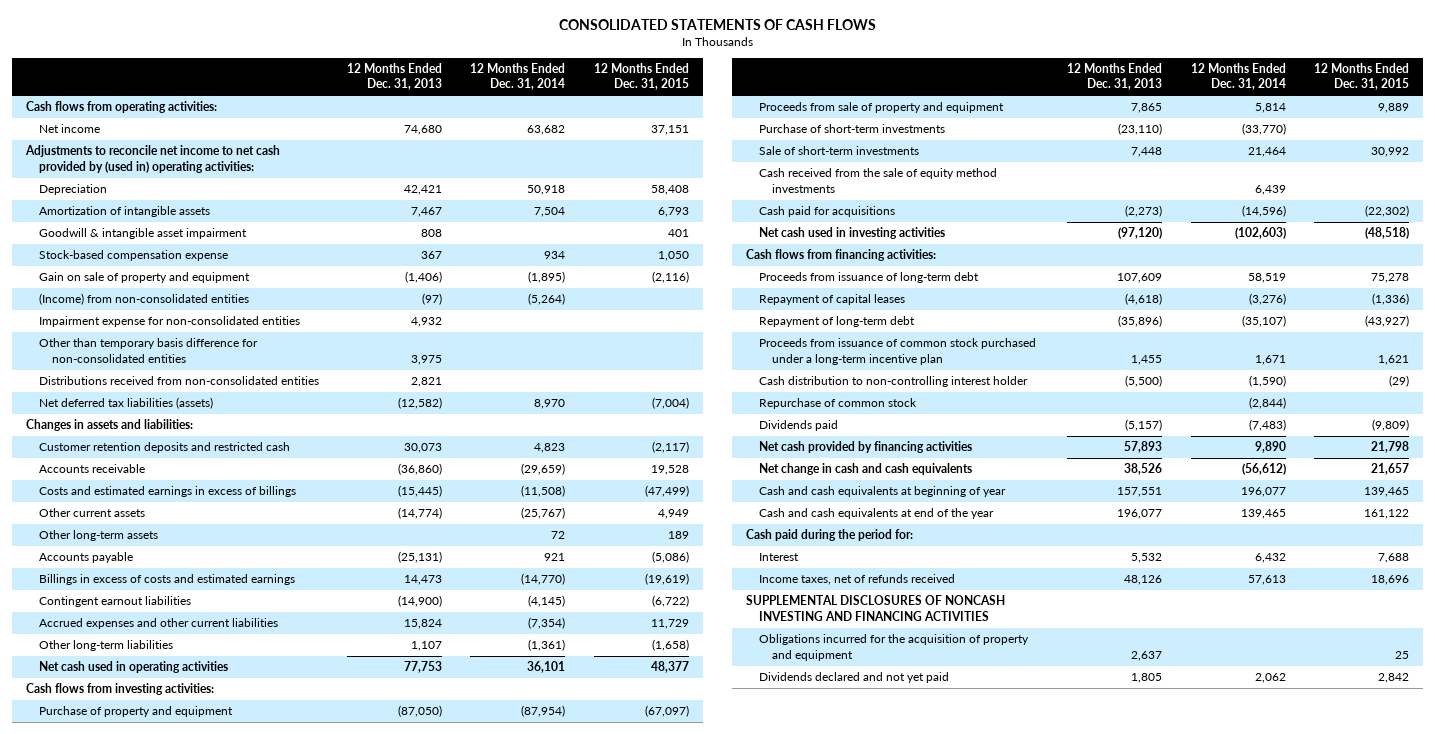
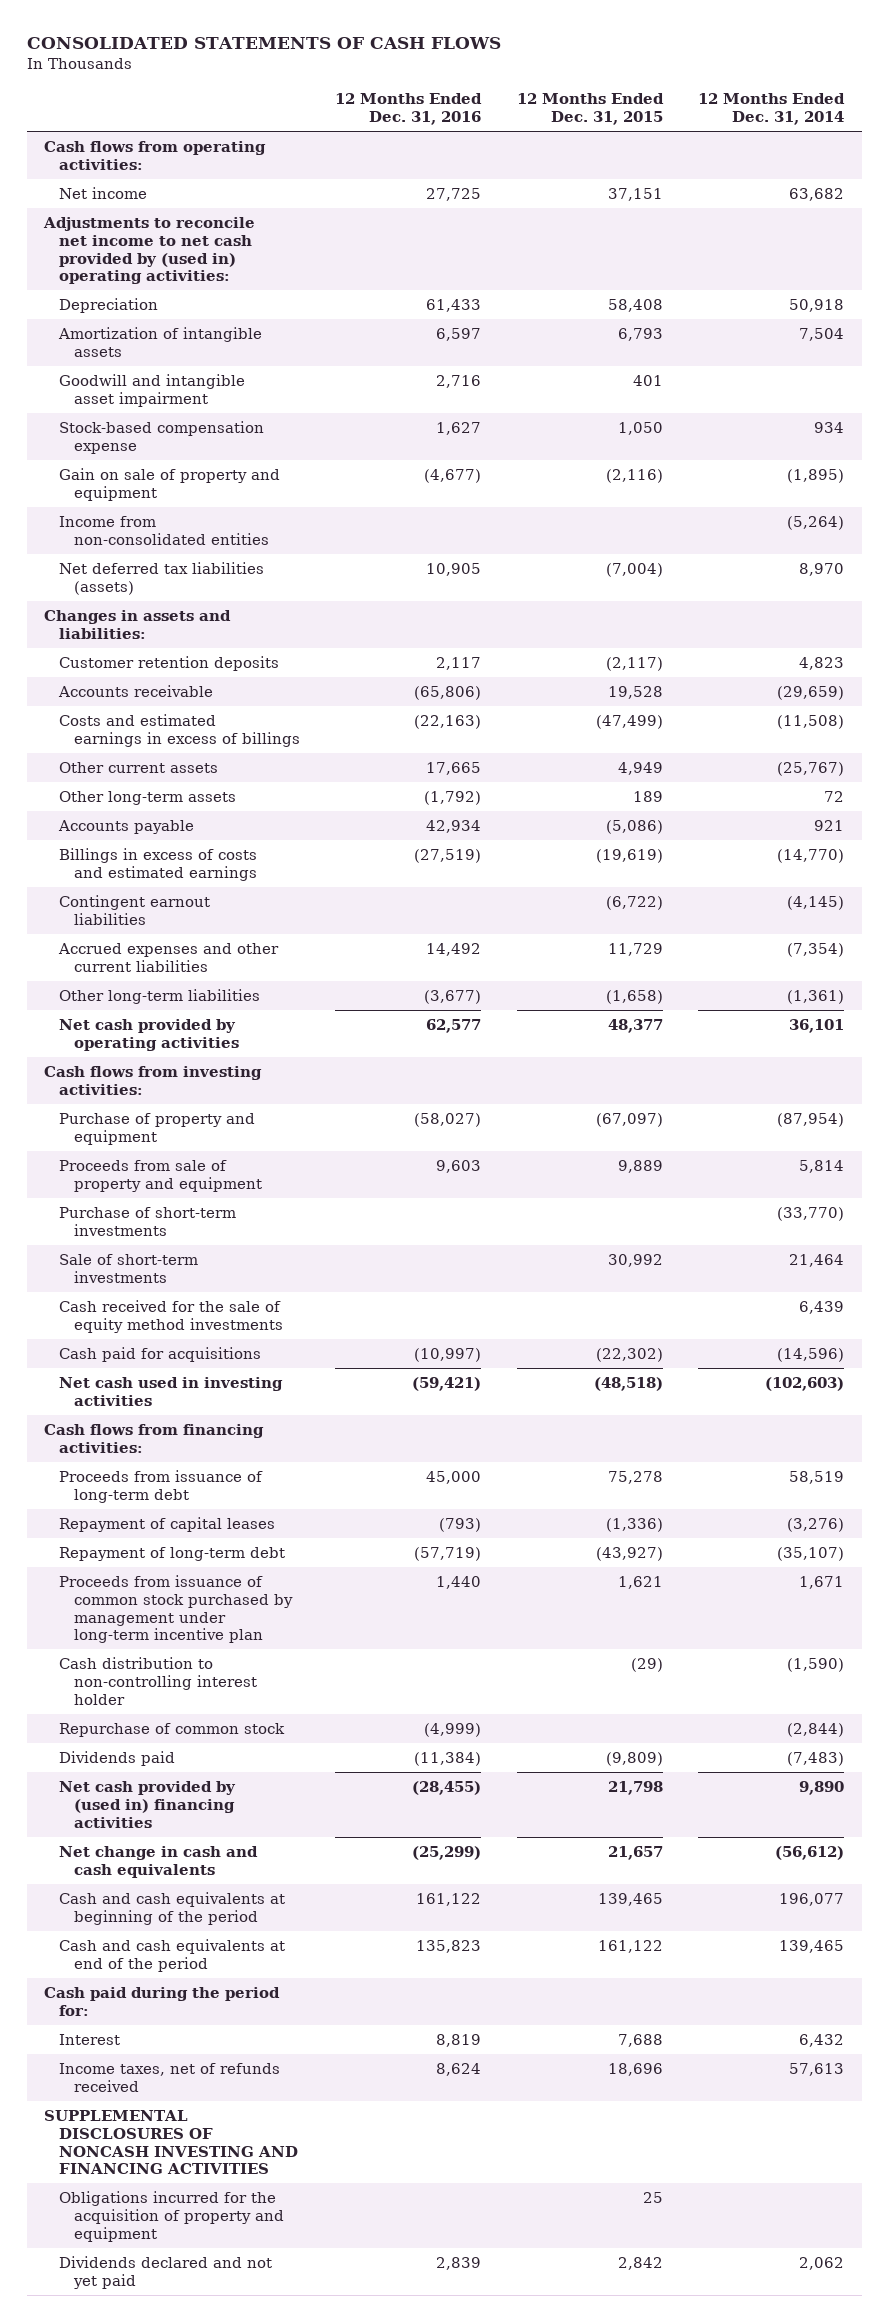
[347,63,443,91] 12 Months Ended Dec. 31, 2013 -> none
none -> [335,93,483,125] 12 Months Ended Dec. 31, 2016
[38,228,247,240] Goodwill & intangible asset impairment -> [59,374,246,407] Goodwill and intangible asset impairment
[38,316,300,328] Impairment expense for non-consolidated entities -> none
[38,338,258,363] Other than temporary basis difference for non-consolidated entities -> none
[38,376,319,386] Distributions received from non-consolidated entities -> none
[38,293,249,306] (Income) from non-consolidated entities -> [59,516,269,545] Income from non-consolidated entities
[38,442,290,454] Customer retention deposits and restricted cash -> [59,656,280,672] Customer retention deposits
[38,661,228,674] Net cash used in operating activities -> [59,1019,239,1051] Net cash provided by operating activities
[759,168,998,193] Cash received from the sale of equity method investments -> [59,1300,283,1333] Cash received for the sale of equity method investments
[759,338,1037,365] Proceeds from issuance of common stock purchased under a long-term incentive plan -> [59,1575,293,1644] Proceeds from issuance of common stock purchased by management under long-term incentive plan
[759,441,973,454] Net cash provided by financing activities -> [59,1781,237,1828] Net cash provided by (used in) financing activities
[759,486,1007,498] Cash and cash equivalents at beginning of year -> [59,1892,286,1925] Cash and cash equivalents at beginning of the period
[759,508,995,520] Cash and cash equivalents at end of the year -> [59,1939,286,1972] Cash and cash equivalents at end of the period

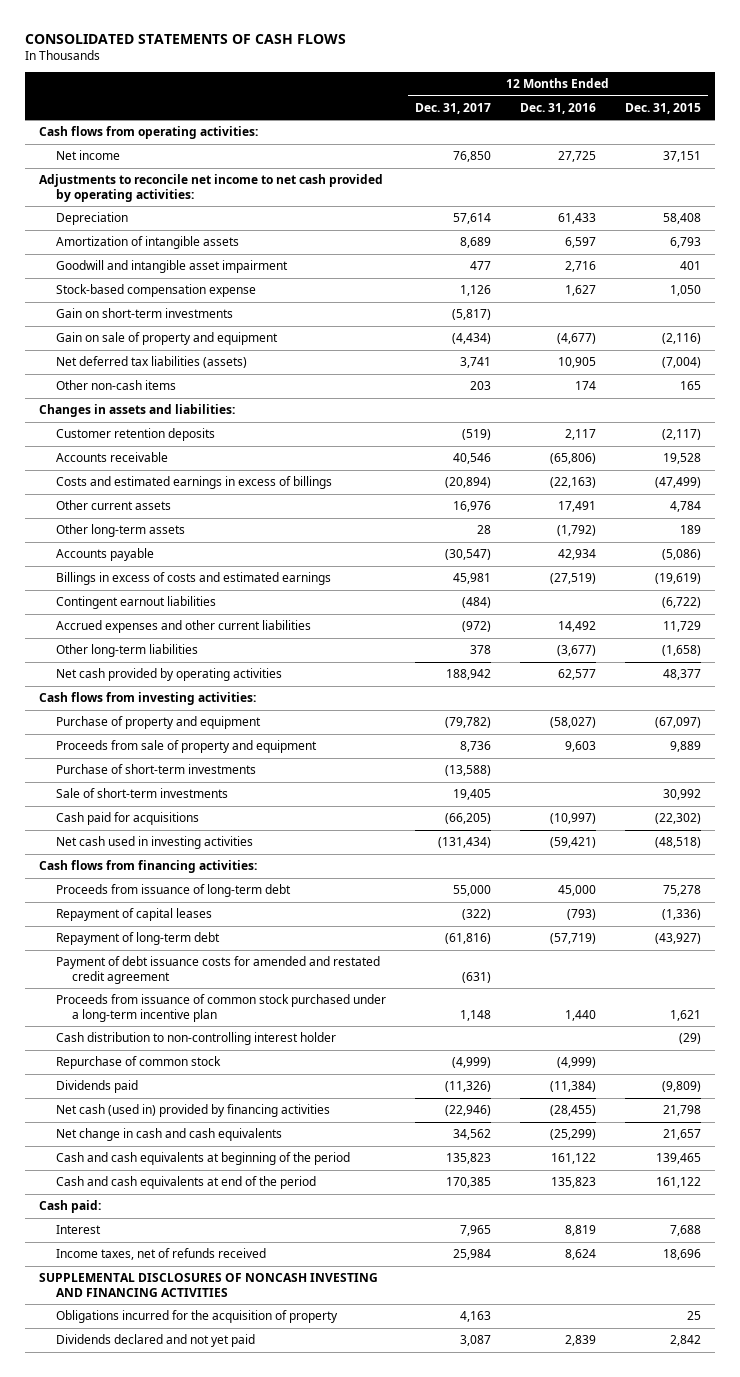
[698,93,846,125] 12 Months Ended Dec. 31, 2014 -> none
none -> [414,102,491,114] Dec. 31, 2017
[43,217,256,285] Adjustments to reconcile net income to net cash provided by (used in) operating activities: -> [39,174,384,202] Adjustments to reconcile net income to net cash provided by operating activities:
none -> [55,308,233,319] Gain on short-term investments
[59,516,269,545] Income from non-consolidated entities -> none
none -> [55,380,176,391] Other non-cash items
[426,762,482,776] 17,665 -> [557,501,596,513] 17,491
[617,762,663,776] 4,949 -> [669,501,701,513] 4,784
[59,1300,283,1333] Cash received for the sale of equity method investments -> none
none -> [55,956,380,984] Payment of debt issuance costs for amended and restated credit agreement
[59,1575,293,1644] Proceeds from issuance of common stock purchased by management under long-term incentive plan -> [55,994,386,1022] Proceeds from issuance of common stock purchased under a long-term incentive plan
[59,1781,237,1828] Net cash provided by (used in) financing activities -> [55,1104,330,1118] Net cash (used in) provided by financing activities
[44,1987,281,2016] Cash paid during the period for: -> [39,1200,102,1214] Cash paid:
[59,2191,284,2242] Obligations incurred for the acquisition of property and equipment -> [55,1310,338,1324] Obligations incurred for the acquisition of property

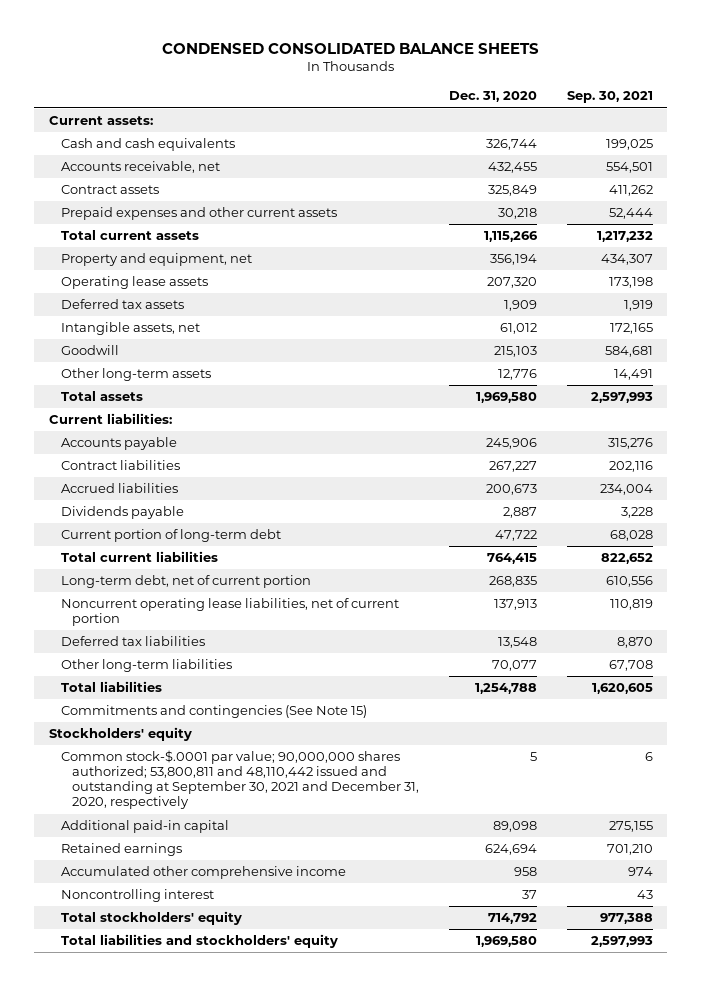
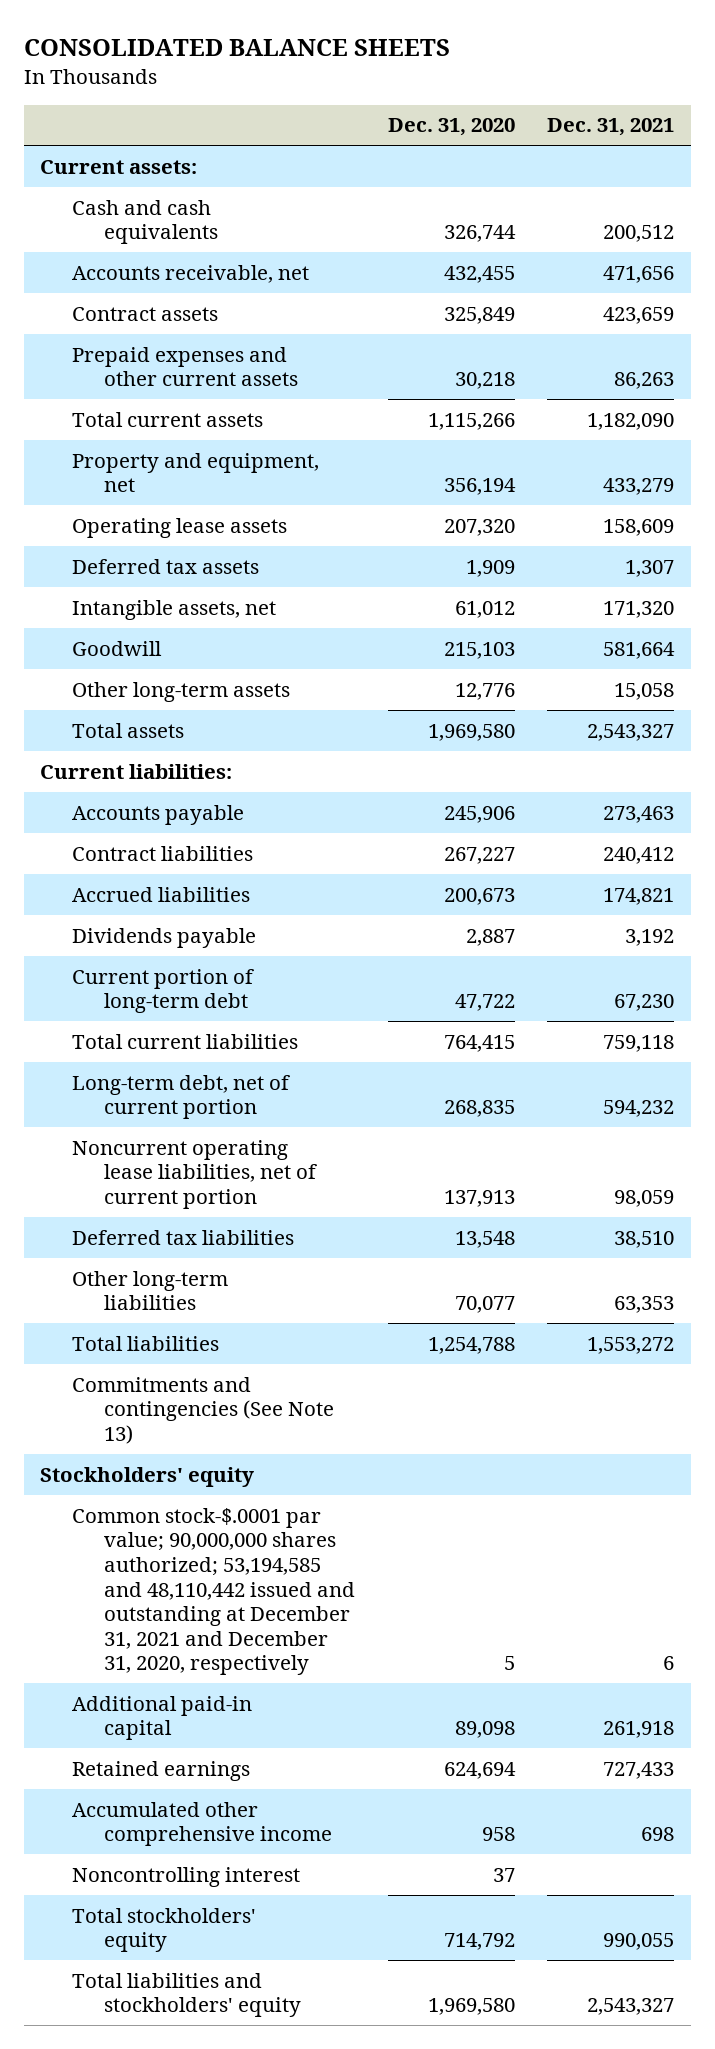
[161,42,539,54] CONDENSED CONSOLIDATED BALANCE SHEETS -> [23,38,450,56] CONSOLIDATED BALANCE SHEETS
[566,91,653,104] Sep. 30, 2021 -> none
none -> [547,118,675,137] Dec. 31, 2021
[60,705,367,719] Commitments and contingencies (See Note 15) -> [72,1376,335,1445] Commitments and contingencies (See Note 13)
[60,750,420,810] Common stock-$.0001 par value; 90,000,000 shares authorized; 53,800,811 and 48,110,442 issued and outstanding at September 30, 2021 and December 31, 2020, respectively -> [72,1507,356,1676] Common stock-$.0001 par value; 90,000,000 shares authorized; 53,194,585 and 48,110,442 issued and outstanding at December 31, 2021 and December 31, 2020, respectively

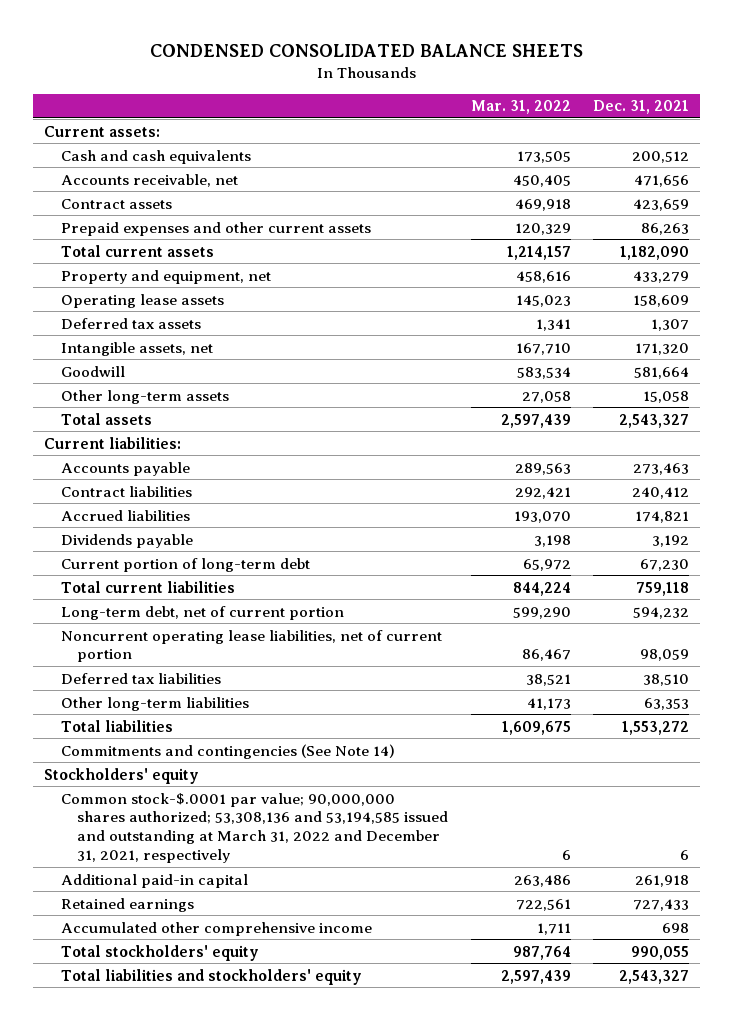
[23,38,450,56] CONSOLIDATED BALANCE SHEETS -> [149,44,583,58] CONDENSED CONSOLIDATED BALANCE SHEETS
[387,118,515,137] Dec. 31, 2020 -> none
none -> [470,100,571,115] Mar. 31, 2022
[72,1376,335,1445] Commitments and contingencies (See Note 13) -> [60,743,395,759] Commitments and contingencies (See Note 14)
[72,1507,356,1676] Common stock-$.0001 par value; 90,000,000 shares authorized; 53,194,585 and 48,110,442 issued and outstanding at December 31, 2021 and December 31, 2020, respectively -> [60,792,449,863] Common stock-$.0001 par value; 90,000,000 shares authorized; 53,308,136 and 53,194,585 issued and outstanding at March 31, 2022 and December 31, 2021, respectively
[72,1866,301,1887] Noncontrolling interest -> none

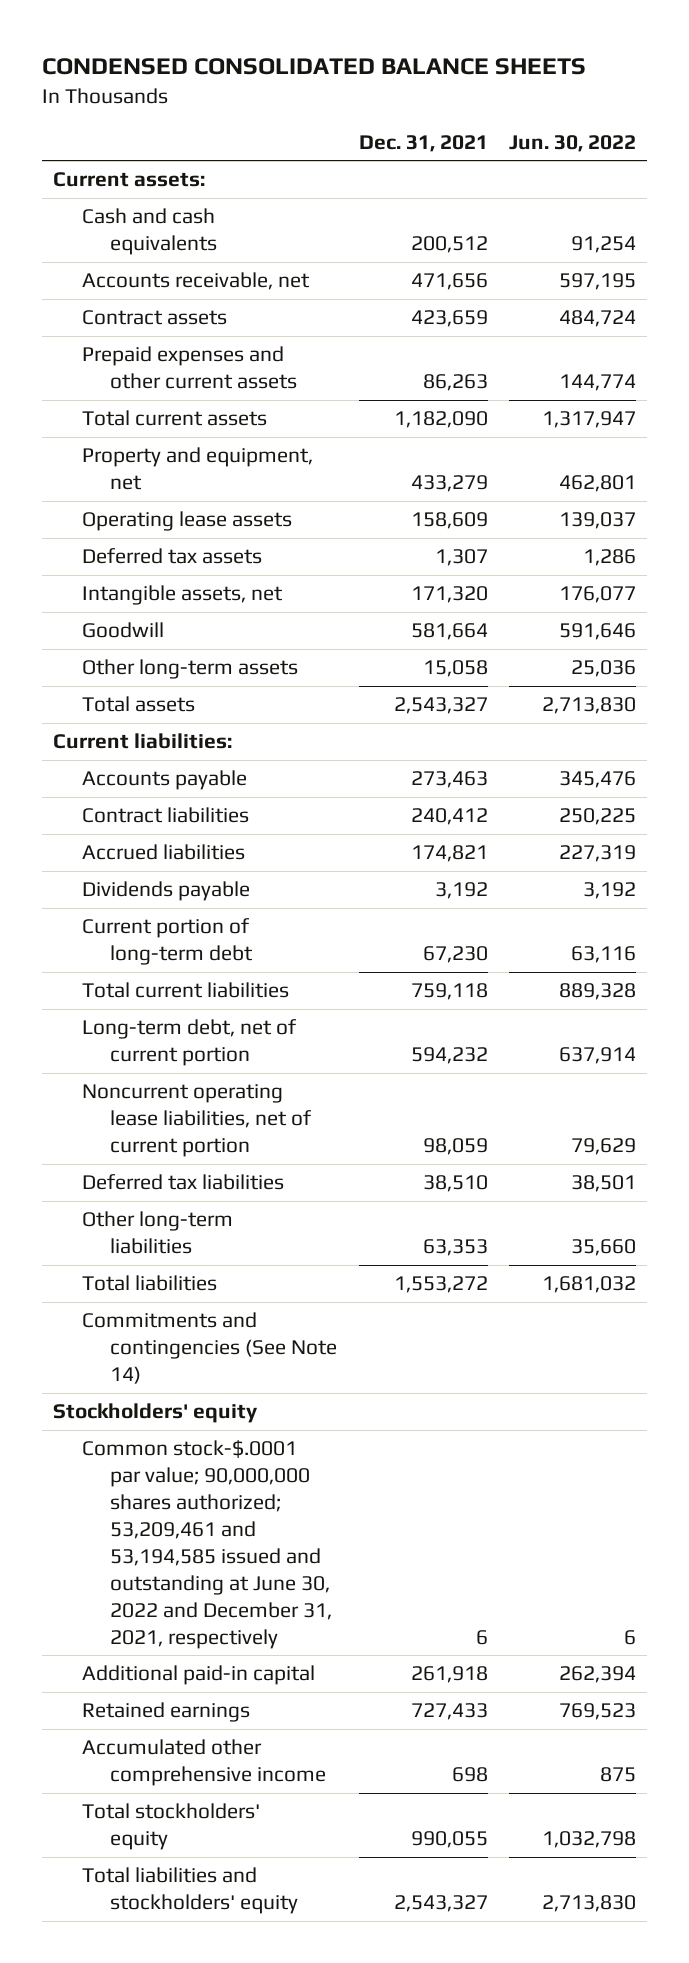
[470,100,571,115] Mar. 31, 2022 -> none
none -> [509,134,637,152] Jun. 30, 2022
[60,792,449,863] Common stock-$.0001 par value; 90,000,000 shares authorized; 53,308,136 and 53,194,585 issued and outstanding at March 31, 2022 and December 31, 2021, respectively -> [81,1440,333,1649] Common stock-$.0001 par value; 90,000,000 shares authorized; 53,209,461 and 53,194,585 issued and outstanding at June 30, 2022 and December 31, 2021, respectively

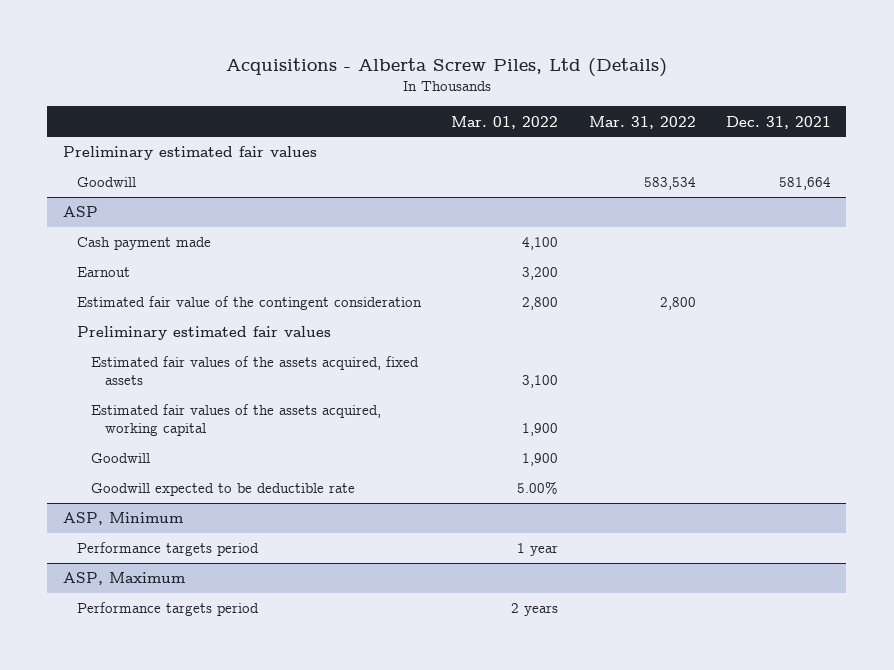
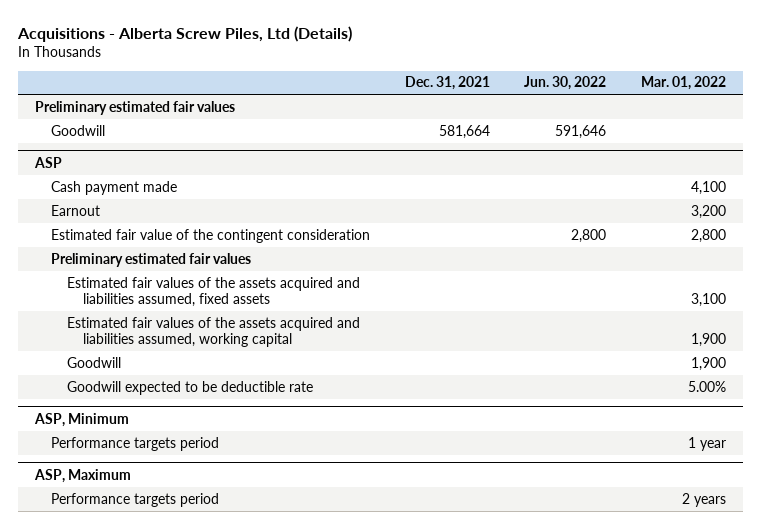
[588,115,696,129] Mar. 31, 2022 -> none
none -> [524,76,607,91] Jun. 30, 2022
[91,356,420,386] Estimated fair values of the assets acquired, fixed assets -> [67,276,361,307] Estimated fair values of the assets acquired and liabilities assumed, fixed assets
[91,404,382,437] Estimated fair values of the assets acquired, working capital -> [67,316,361,347] Estimated fair values of the assets acquired and liabilities assumed, working capital

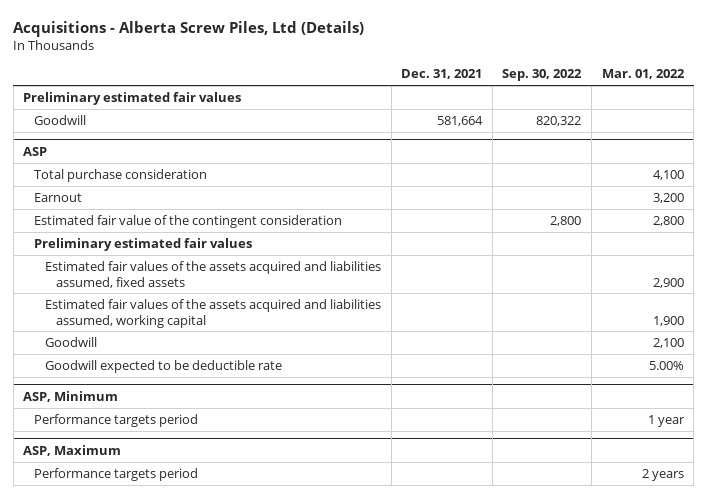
[524,76,607,91] Jun. 30, 2022 -> none
none -> [502,69,583,82] Sep. 30, 2022
[51,180,178,195] Cash payment made -> [34,168,208,182] Total purchase consideration
[690,292,726,307] 3,100 -> [652,277,684,288] 2,900
[690,356,726,371] 1,900 -> [652,337,684,348] 2,100

